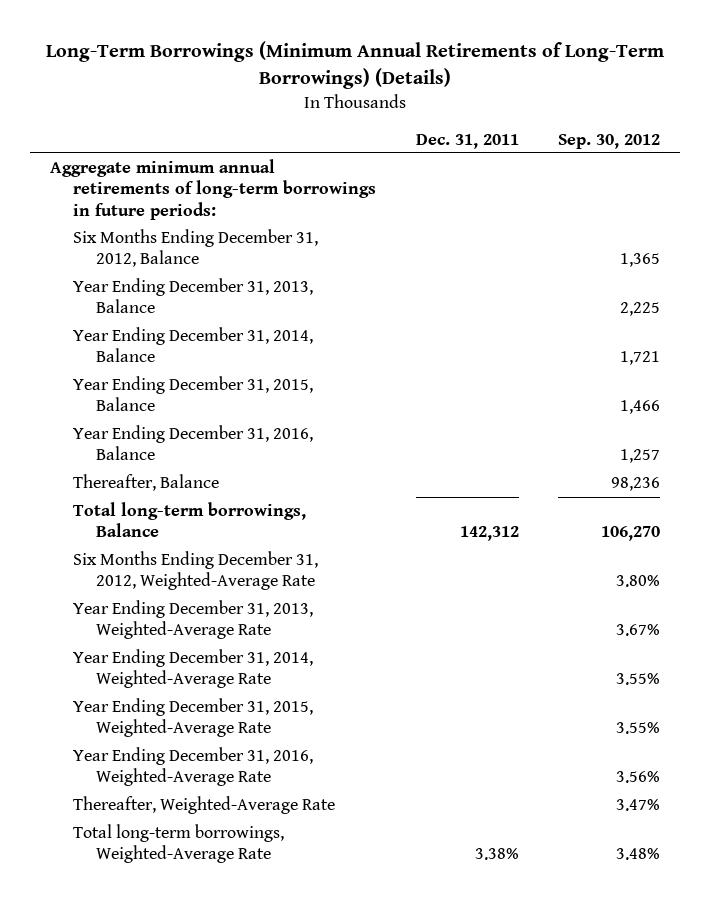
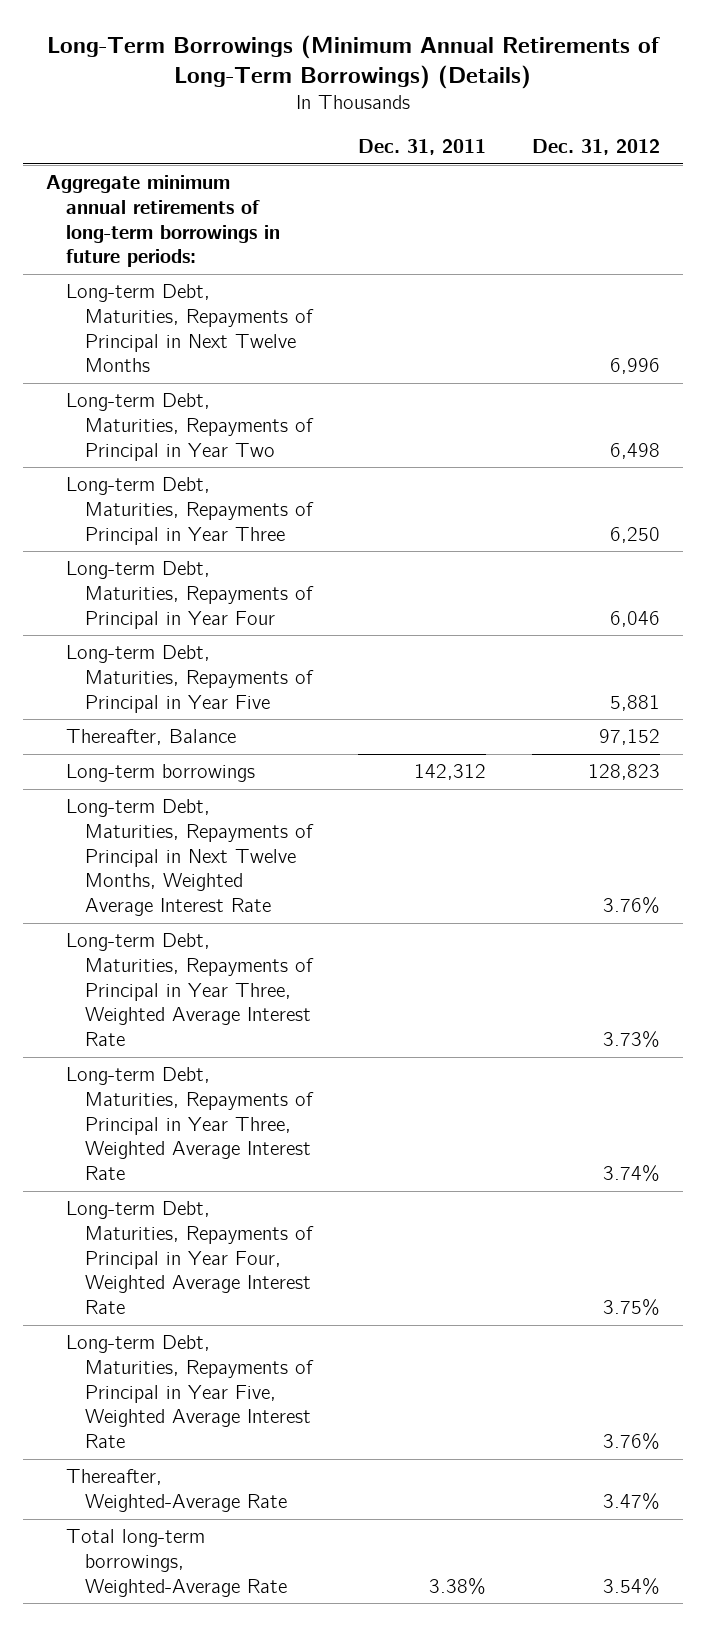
[558,133,661,149] Sep. 30, 2012 -> none
none -> [532,138,661,155] Dec. 31, 2012
[73,229,319,268] Six Months Ending December 31, 2012, Balance -> none
none -> [65,284,315,373] Long-term Debt, Maturities, Repayments of Principal in Next Twelve Months
[73,278,314,314] Year Ending December 31, 2013, Balance -> [65,393,315,461] Long-term Debt, Maturities, Repayments of Principal in Year Two
[73,327,314,363] Year Ending December 31, 2014, Balance -> [65,477,315,545] Long-term Debt, Maturities, Repayments of Principal in Year Three
[73,376,314,412] Year Ending December 31, 2015, Balance -> [65,561,315,629] Long-term Debt, Maturities, Repayments of Principal in Year Four
[73,425,314,461] Year Ending December 31, 2016, Balance -> [65,645,315,713] Long-term Debt, Maturities, Repayments of Principal in Year Five
[73,551,319,591] Six Months Ending December 31, 2012, Weighted-Average Rate -> none
[73,502,307,538] Total long-term borrowings, Balance -> [65,764,255,783] Long-term borrowings
none -> [65,799,315,917] Long-term Debt, Maturities, Repayments of Principal in Next Twelve Months, Weighted Average Interest Rate
[73,600,314,640] Year Ending December 31, 2013, Weighted-Average Rate -> [65,933,315,1047] Long-term Debt, Maturities, Repayments of Principal in Year Three, Weighted Average Interest Rate
[73,649,314,689] Year Ending December 31, 2014, Weighted-Average Rate -> [65,1067,315,1181] Long-term Debt, Maturities, Repayments of Principal in Year Three, Weighted Average Interest Rate
[73,698,314,738] Year Ending December 31, 2015, Weighted-Average Rate -> [65,1201,315,1315] Long-term Debt, Maturities, Repayments of Principal in Year Four, Weighted Average Interest Rate
[73,747,314,787] Year Ending December 31, 2016, Weighted-Average Rate -> [65,1335,315,1449] Long-term Debt, Maturities, Repayments of Principal in Year Five, Weighted Average Interest Rate

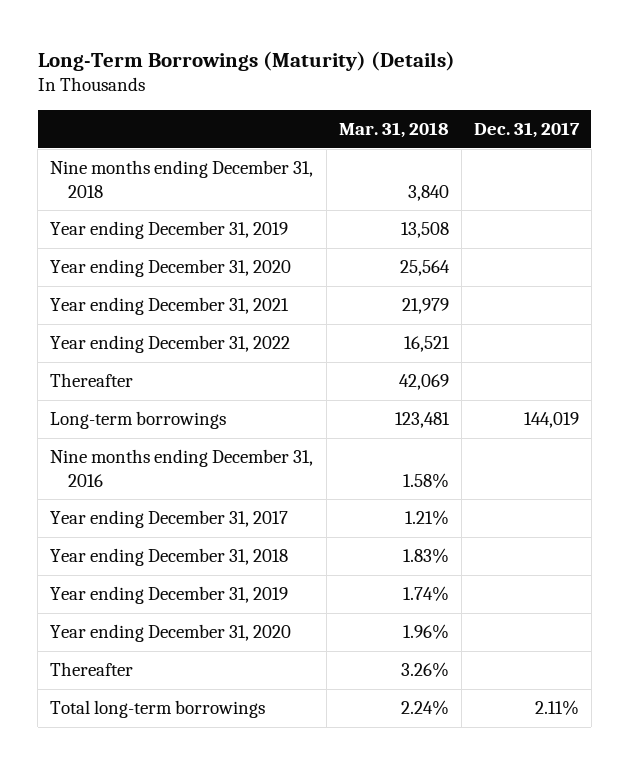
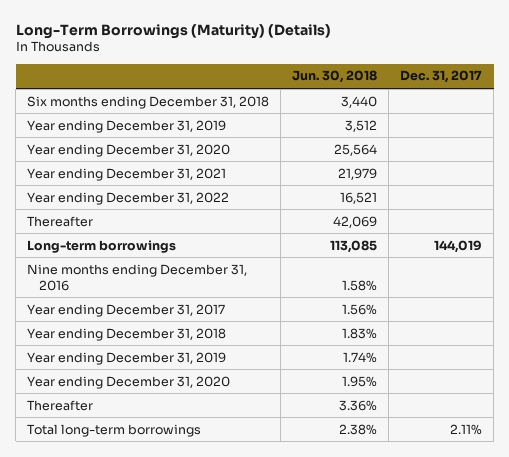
[338,121,449,138] Mar. 31, 2018 -> none
none -> [292,70,378,84] Jun. 30, 2018
[50,160,314,198] Nine months ending December 31, 2018 -> [27,95,270,109] Six months ending December 31, 2018

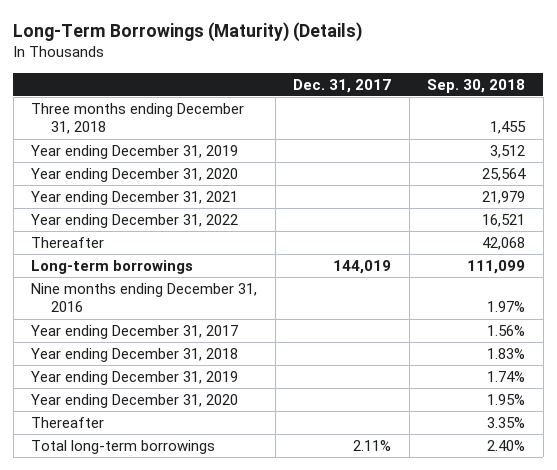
[292,70,378,84] Jun. 30, 2018 -> none
none -> [427,78,526,93] Sep. 30, 2018
[27,95,270,109] Six months ending December 31, 2018 -> [31,103,245,135] Three months ending December 31, 2018

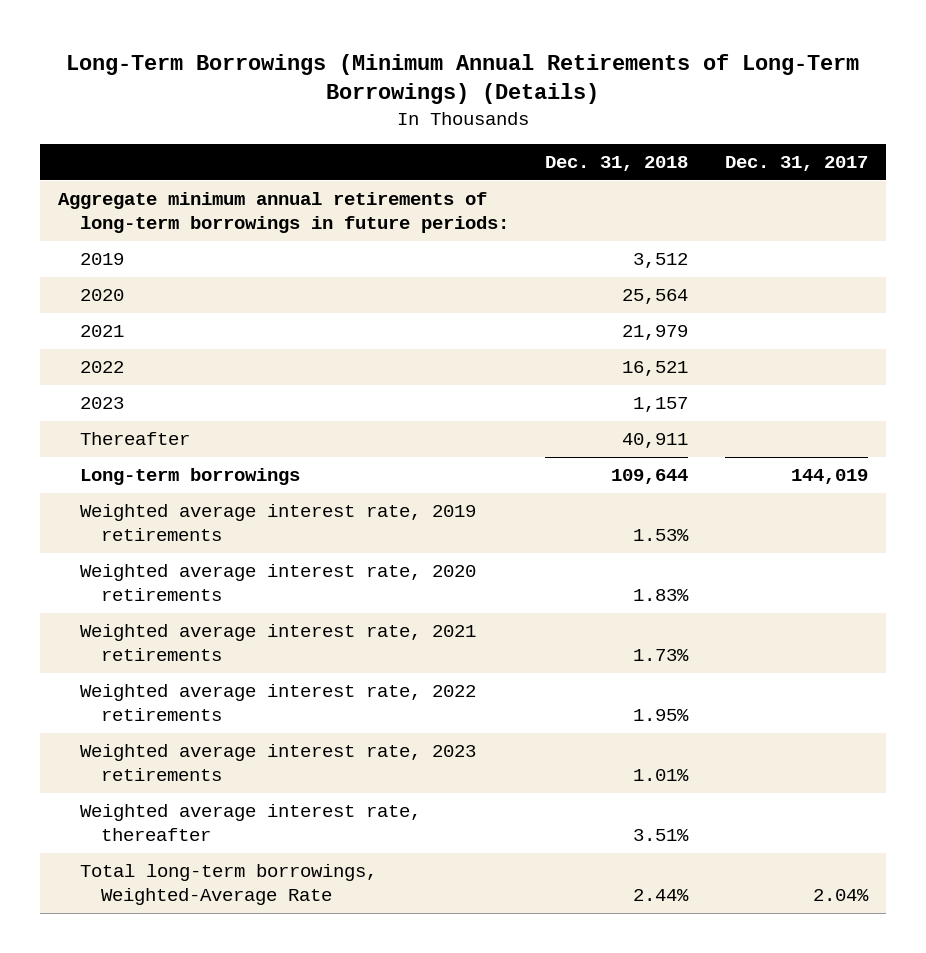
[13,21,363,42] Long-Term Borrowings (Maturity) (Details) -> [66,53,860,105] Long-Term Borrowings (Minimum Annual Retirements of Long-Term Borrowings) (Details)
[427,78,526,93] Sep. 30, 2018 -> none
none -> [545,156,689,172] Dec. 31, 2018
[31,103,245,135] Three months ending December 31, 2018 -> none
none -> [58,192,509,234] Aggregate minimum annual retirements of long-term borrowings in future periods:
none -> [79,253,124,266] 2019
[31,145,239,160] Year ending December 31, 2019 -> [79,289,124,302] 2020
[31,168,239,183] Year ending December 31, 2020 -> [79,325,124,338] 2021
[31,191,239,206] Year ending December 31, 2021 -> [79,361,124,374] 2022
[31,214,239,229] Year ending December 31, 2022 -> [79,397,124,410] 2023
[31,283,258,313] Nine months ending December 31, 2016 -> none
none -> [79,504,476,542] Weighted average interest rate, 2019 retirements
[31,325,239,340] Year ending December 31, 2017 -> [79,564,476,602] Weighted average interest rate, 2020 retirements
[31,348,239,363] Year ending December 31, 2018 -> [79,624,476,662] Weighted average interest rate, 2021 retirements
[31,371,239,386] Year ending December 31, 2019 -> [79,684,476,722] Weighted average interest rate, 2022 retirements
[31,394,239,409] Year ending December 31, 2020 -> [79,744,476,782] Weighted average interest rate, 2023 retirements
[31,417,105,429] Thereafter -> [79,804,421,842] Weighted average interest rate, thereafter
[31,440,216,455] Total long-term borrowings -> [79,864,377,906] Total long-term borrowings, Weighted-Average Rate
[353,440,392,452] 2.11% -> [812,889,869,902] 2.04%

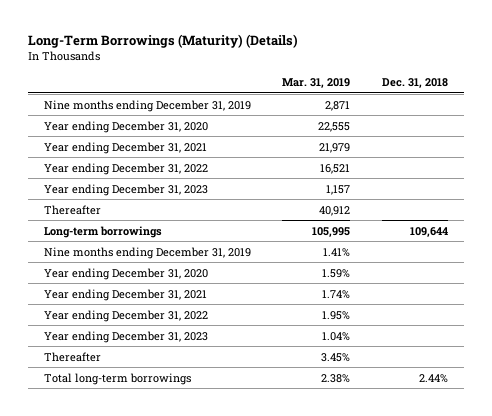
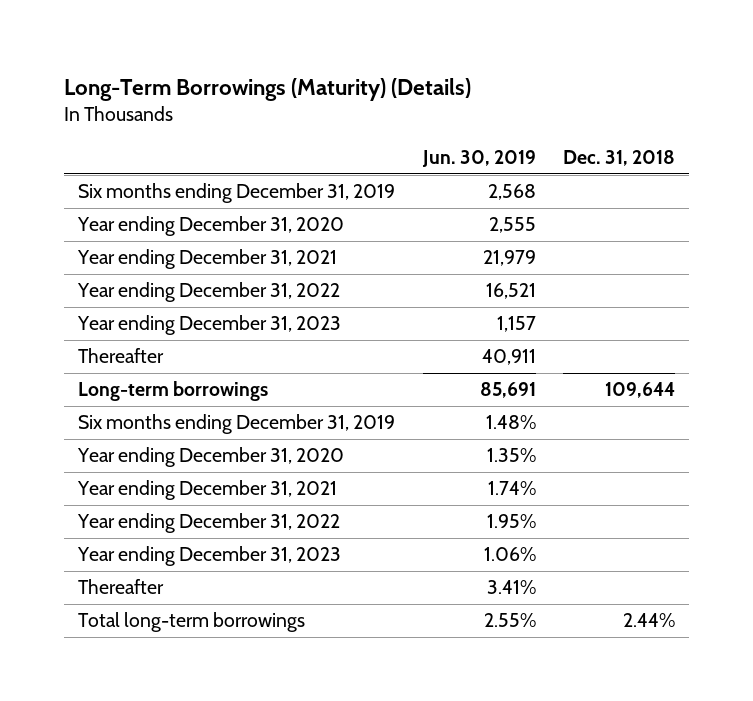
[282,78,351,89] Mar. 31, 2019 -> none
none -> [421,150,536,168] Jun. 30, 2019
[43,99,251,112] Nine months ending December 31, 2019 -> [78,183,396,204] Six months ending December 31, 2019
[43,246,251,259] Nine months ending December 31, 2019 -> [78,414,396,435] Six months ending December 31, 2019

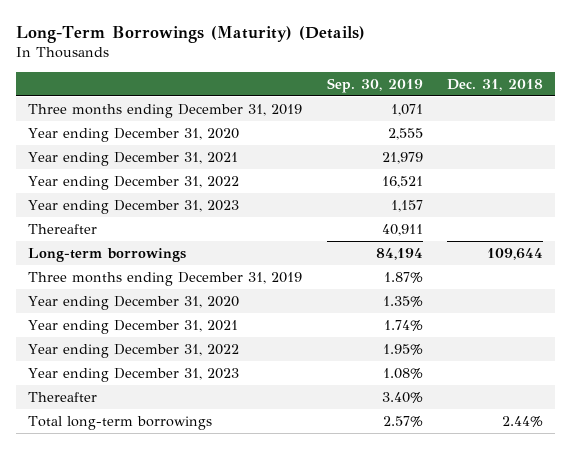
[421,150,536,168] Jun. 30, 2019 -> none
none -> [326,77,423,93] Sep. 30, 2019
[78,183,396,204] Six months ending December 31, 2019 -> [28,103,303,118] Three months ending December 31, 2019
[78,414,396,435] Six months ending December 31, 2019 -> [28,271,303,286] Three months ending December 31, 2019

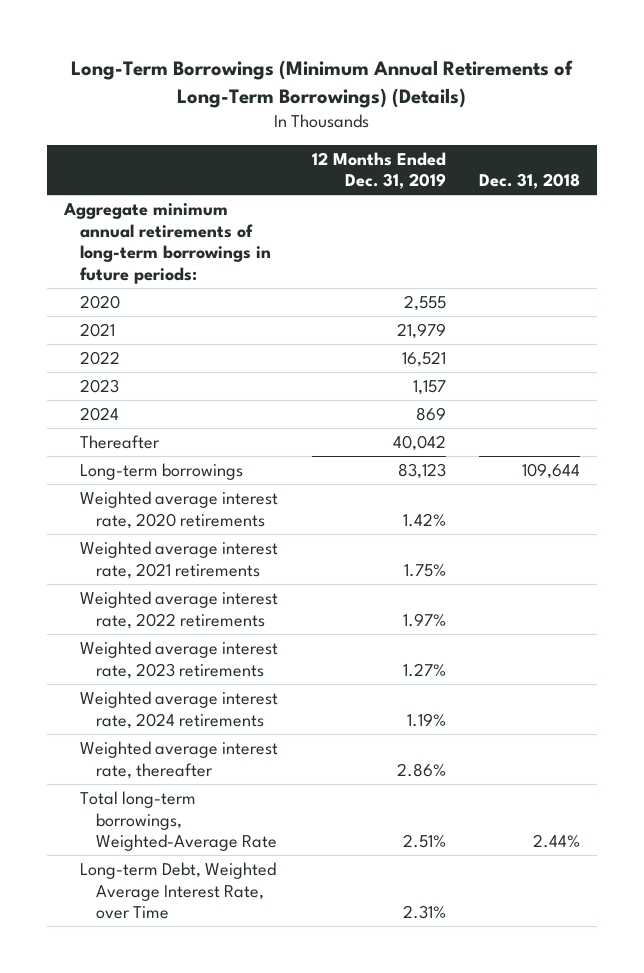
[15,26,365,44] Long-Term Borrowings (Maturity) (Details) -> [71,60,574,108] Long-Term Borrowings (Minimum Annual Retirements of Long-Term Borrowings) (Details)
[326,77,423,93] Sep. 30, 2019 -> none
none -> [311,151,446,190] 12 Months Ended Dec. 31, 2019
[28,103,303,118] Three months ending December 31, 2019 -> none
none -> [63,202,272,284] Aggregate minimum annual retirements of long-term borrowings in future periods:
none -> [80,294,121,309] 2020
[28,127,240,142] Year ending December 31, 2020 -> [80,322,116,337] 2021
[28,151,239,166] Year ending December 31, 2021 -> [80,350,121,365] 2022
[28,175,240,190] Year ending December 31, 2022 -> [80,378,120,393] 2023
[28,199,240,214] Year ending December 31, 2023 -> [80,406,120,421] 2024
[28,271,303,286] Three months ending December 31, 2019 -> none
none -> [80,490,279,529] Weighted average interest rate, 2020 retirements
[28,295,240,310] Year ending December 31, 2020 -> [80,540,279,579] Weighted average interest rate, 2021 retirements
[28,319,239,334] Year ending December 31, 2021 -> [80,590,279,629] Weighted average interest rate, 2022 retirements
[28,343,240,358] Year ending December 31, 2022 -> [80,640,279,679] Weighted average interest rate, 2023 retirements
[28,367,240,382] Year ending December 31, 2023 -> [80,690,279,729] Weighted average interest rate, 2024 retirements
[28,391,98,402] Thereafter -> [80,740,279,779] Weighted average interest rate, thereafter
[28,415,213,430] Total long-term borrowings -> [80,790,277,852] Total long-term borrowings, Weighted-Average Rate
none -> [80,861,277,920] Long-term Debt, Weighted Average Interest Rate, over Time

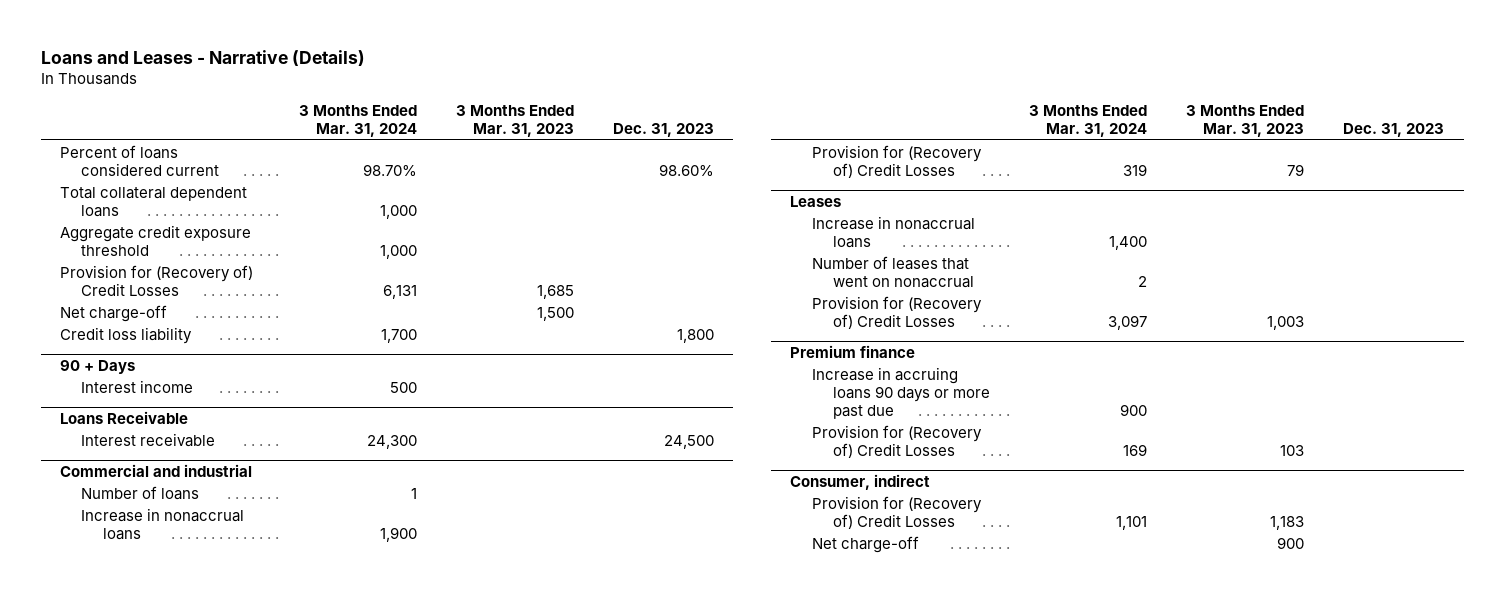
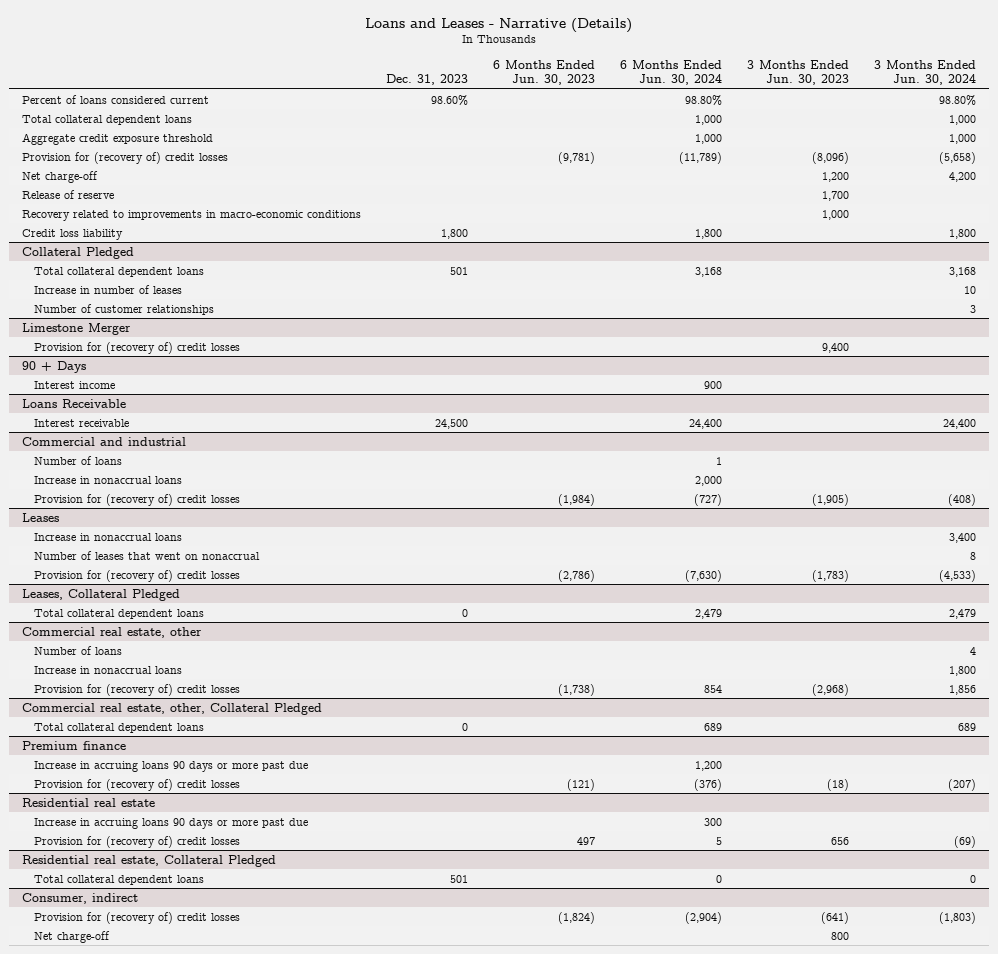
[298,104,417,138] 3 Months Ended Mar. 31, 2024 -> none
[455,104,574,138] 3 Months Ended Mar. 31, 2023 -> none
none -> [493,59,596,86] 6 Months Ended Jun. 30, 2023
none -> [620,59,723,86] 6 Months Ended Jun. 30, 2024
none -> [747,59,850,86] 3 Months Ended Jun. 30, 2023
none -> [874,59,977,86] 3 Months Ended Jun. 30, 2024
[59,264,253,296] Provision for (Recovery of) Credit Losses -> [21,151,228,164] Provision for (recovery of) credit losses
none -> [21,189,114,199] Release of reserve
none -> [21,209,361,221] Recovery related to improvements in macro-economic conditions
none -> [21,246,134,259] Collateral Pledged
none -> [34,266,205,277] Total collateral dependent loans
none -> [34,284,183,294] Increase in number of leases
none -> [34,303,215,315] Number of customer relationships
none -> [21,322,131,335] Limestone Merger
none -> [34,341,241,354] Provision for (recovery of) credit losses
[811,144,982,178] Provision for (Recovery of) Credit Losses -> [34,493,241,506] Provision for (recovery of) credit losses
[811,295,982,329] Provision for (Recovery of) Credit Losses -> [34,569,241,582] Provision for (recovery of) credit losses
none -> [21,588,180,601] Leases, Collateral Pledged
none -> [34,608,205,619] Total collateral dependent loans
none -> [21,626,202,638] Commercial real estate, other
none -> [34,645,123,655] Number of loans
none -> [34,665,183,674] Increase in nonaccrual loans
none -> [34,683,241,696] Provision for (recovery of) credit losses
none -> [21,702,322,715] Commercial real estate, other, Collateral Pledged
none -> [34,722,205,733] Total collateral dependent loans
[811,424,982,458] Provision for (Recovery of) Credit Losses -> [34,778,241,791] Provision for (recovery of) credit losses
none -> [21,797,155,807] Residential real estate
none -> [34,817,309,829] Increase in accruing loans 90 days or more past due
none -> [34,835,241,848] Provision for (recovery of) credit losses
none -> [21,854,276,867] Residential real estate, Collateral Pledged
none -> [34,874,205,885] Total collateral dependent loans
[811,495,982,529] Provision for (Recovery of) Credit Losses -> [34,911,241,924] Provision for (recovery of) credit losses

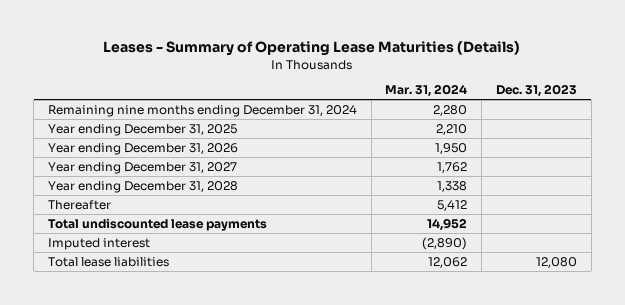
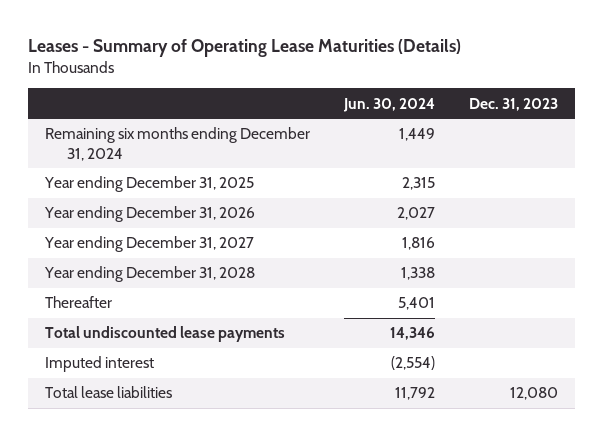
[385,84,468,98] Mar. 31, 2024 -> none
none -> [343,97,436,112] Jun. 30, 2024
[47,104,357,117] Remaining nine months ending December 31, 2024 -> [45,127,311,161] Remaining six months ending December 31, 2024

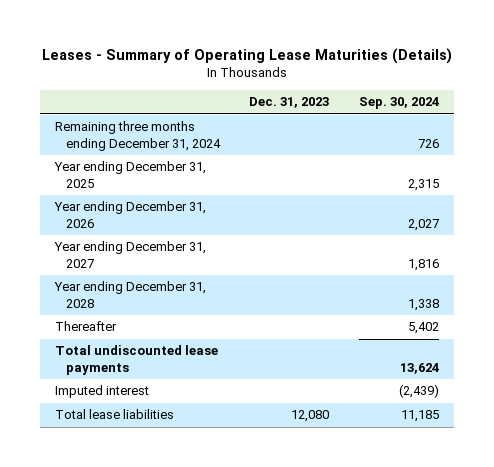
[343,97,436,112] Jun. 30, 2024 -> none
none -> [359,97,440,110] Sep. 30, 2024
[45,127,311,161] Remaining six months ending December 31, 2024 -> [55,121,221,151] Remaining three months ending December 31, 2024

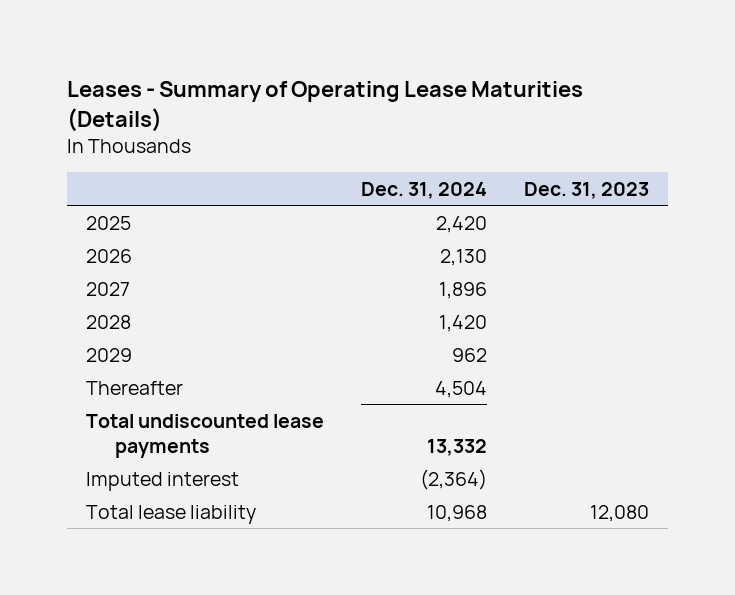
[359,97,440,110] Sep. 30, 2024 -> none
none -> [360,181,487,199] Dec. 31, 2024
[55,121,221,151] Remaining three months ending December 31, 2024 -> none
[54,161,207,188] Year ending December 31, 2025 -> [85,215,131,230] 2025
[54,201,207,228] Year ending December 31, 2026 -> [85,248,132,263] 2026
[54,241,207,268] Year ending December 31, 2027 -> [85,281,130,296] 2027
[54,281,207,308] Year ending December 31, 2028 -> [85,314,131,329] 2028
none -> [85,347,132,362] 2029
[55,409,175,420] Total lease liabilities -> [85,504,256,524] Total lease liability

